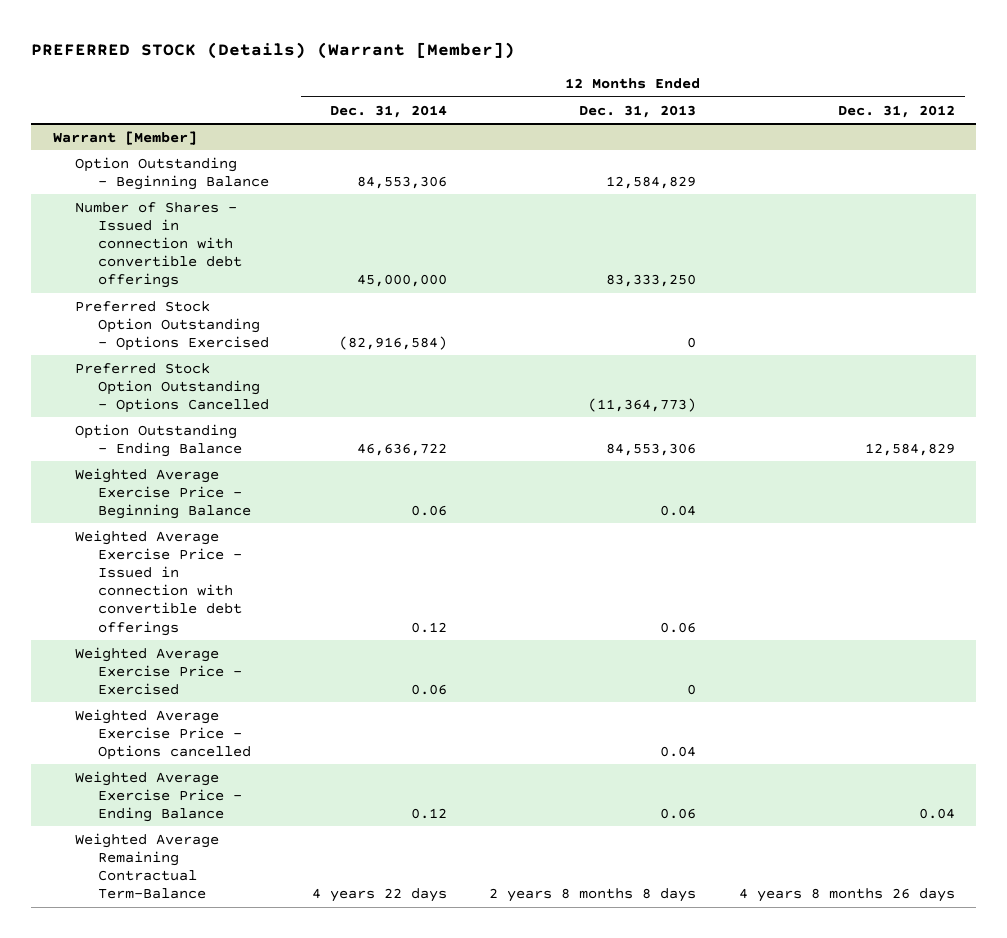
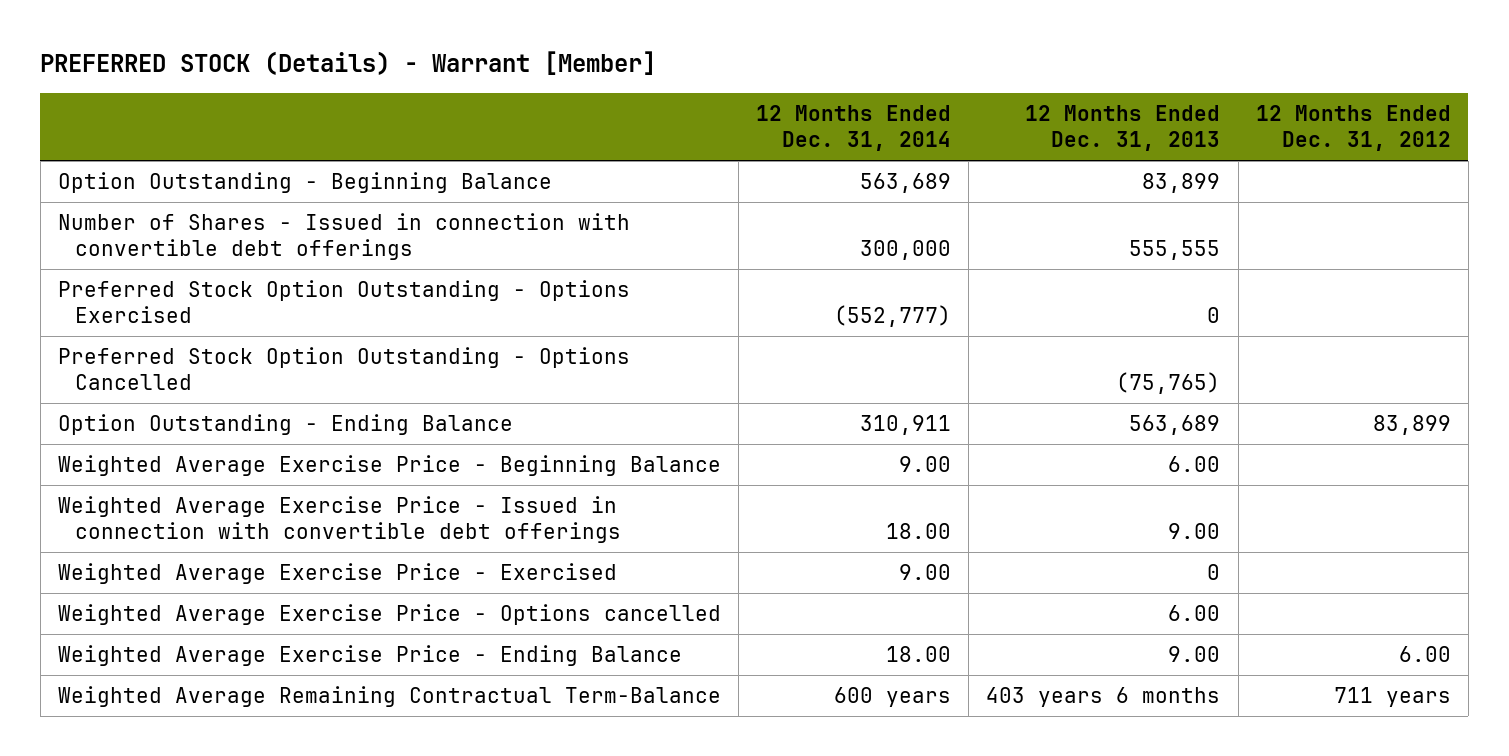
[31,42,516,60] PREFERRED STOCK (Details) (Warrant [Member]) -> [40,51,657,76] PREFERRED STOCK (Details) - Warrant [Member]
[52,130,197,145] Warrant [Member] -> none
[356,175,447,189] 84,553,306 -> [860,173,952,194] 563,689
[606,175,697,189] 12,584,829 -> [1142,173,1221,194] 83,899
[356,274,447,288] 45,000,000 -> [860,240,952,261] 300,000
[606,274,697,288] 83,333,250 -> [1129,240,1221,261] 555,555
[338,335,447,350] (82,916,584) -> [834,305,952,328] (552,777)
[588,397,697,412] (11,364,773) -> [1116,372,1221,395] (75,765)
[356,442,447,456] 46,636,722 -> [860,415,952,436] 310,911
[606,442,697,456] 84,553,306 -> [1129,415,1221,436] 563,689
[864,442,955,456] 12,584,829 -> [1372,415,1451,436] 83,899
[410,504,447,516] 0.06 -> [899,456,952,473] 9.00
[660,504,697,516] 0.04 -> [1168,456,1221,473] 6.00
[410,621,447,633] 0.12 -> [886,523,952,540] 18.00
[660,621,697,633] 0.06 -> [1168,523,1221,540] 9.00
[410,683,447,695] 0.06 -> [899,564,952,581] 9.00
[660,745,697,757] 0.04 -> [1168,605,1221,622] 6.00
[410,807,447,819] 0.12 -> [886,646,952,663] 18.00
[660,807,697,819] 0.06 -> [1168,646,1221,663] 9.00
[918,807,955,819] 0.04 -> [1398,646,1451,663] 6.00
[311,888,447,903] 4 years 22 days -> [834,687,952,708] 600 years
[489,888,697,903] 2 years 8 months 8 days -> [986,687,1221,708] 403 years 6 months
[738,888,955,903] 4 years 8 months 26 days -> [1333,687,1451,708] 711 years

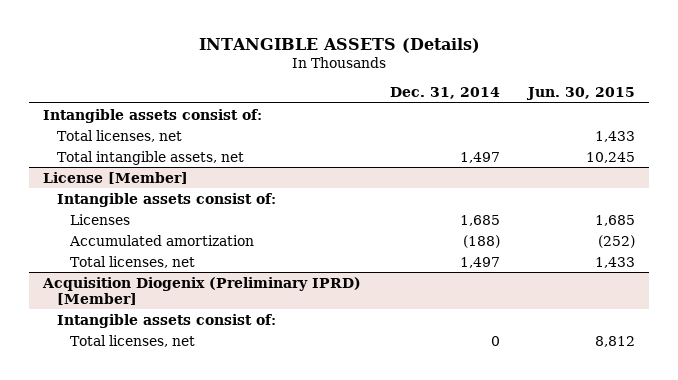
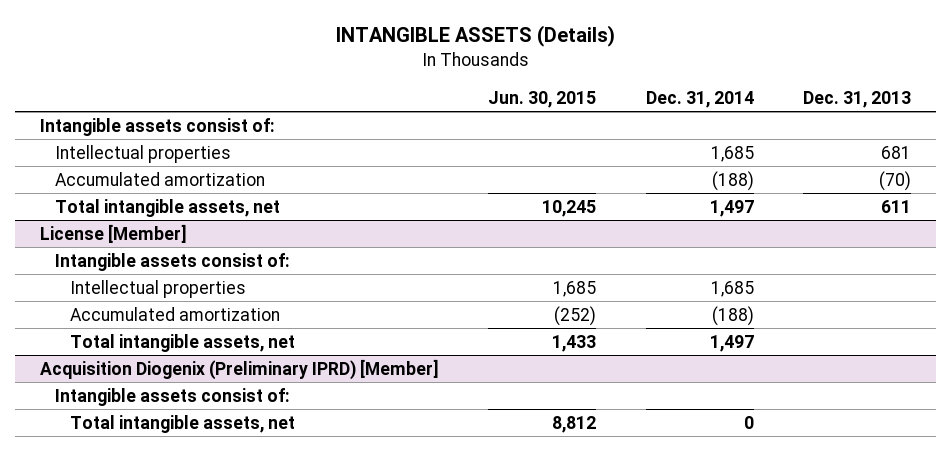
none -> [803,90,912,108] Dec. 31, 2013
[56,129,182,142] Total licenses, net -> none
none -> [54,144,231,163] Intellectual properties
none -> [54,171,265,186] Accumulated amortization
[70,213,131,225] Licenses -> [69,279,246,298] Intellectual properties
[70,255,196,268] Total licenses, net -> [69,333,295,352] Total intangible assets, net
[70,334,196,347] Total licenses, net -> [69,414,295,433] Total intangible assets, net

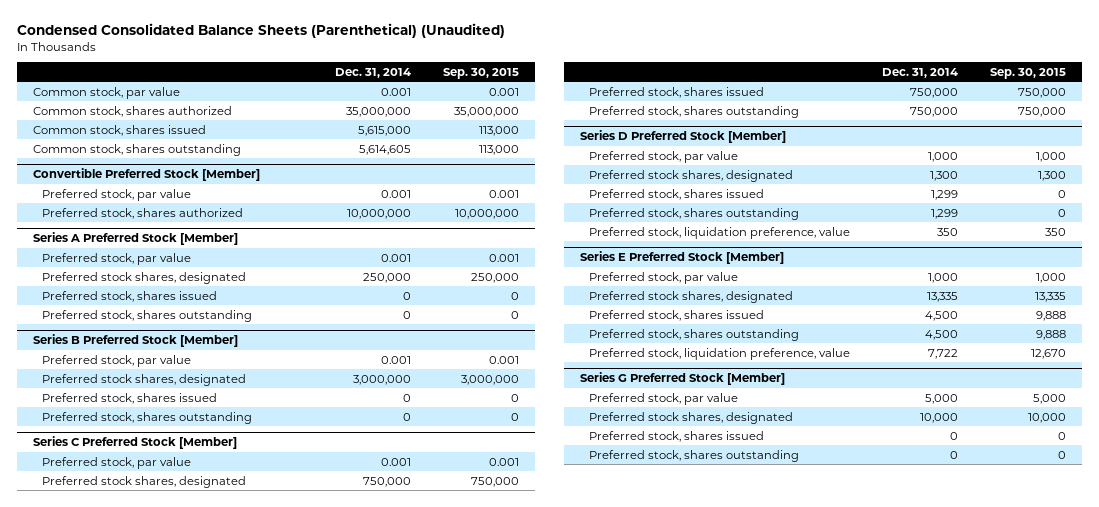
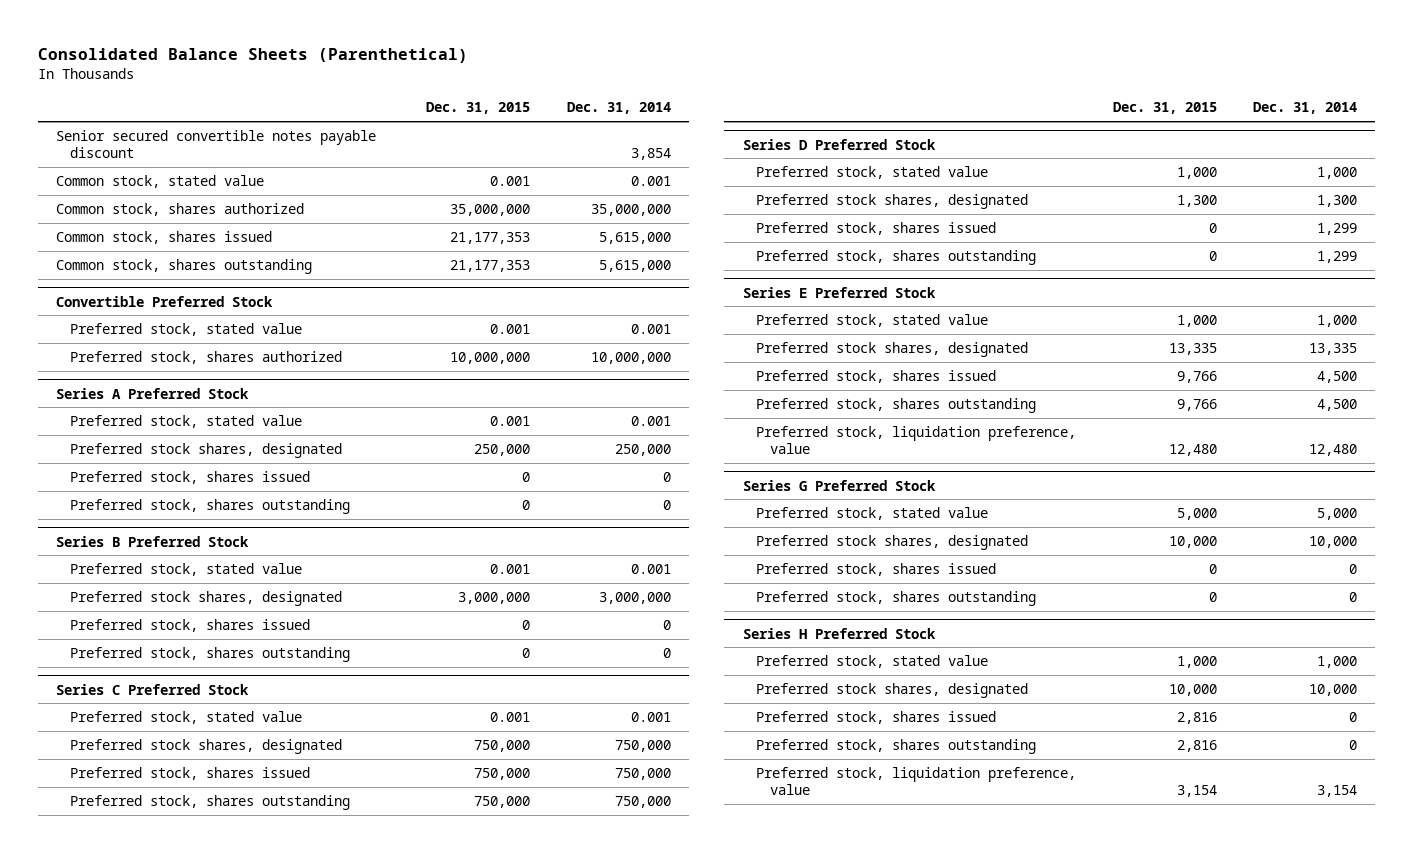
[16,22,505,38] Condensed Consolidated Balance Sheets (Parenthetical) (Unaudited) -> [38,48,469,64] Consolidated Balance Sheets (Parenthetical)
[443,67,520,79] Sep. 30, 2015 -> none
none -> [426,102,531,115] Dec. 31, 2015
none -> [56,130,377,158] Senior secured convertible notes payable discount
[32,86,180,99] Common stock, par value -> [56,175,265,189] Common stock, stated value
[359,144,412,155] 5,614,605 -> [598,260,671,273] 5,615,000
[32,168,260,182] Convertible Preferred Stock [Member] -> [56,295,274,307] Convertible Preferred Stock
[42,188,192,201] Preferred stock, par value -> [70,323,303,337] Preferred stock, stated value
[32,232,238,246] Series A Preferred Stock [Member] -> [56,387,250,399] Series A Preferred Stock
[42,252,192,265] Preferred stock, par value -> [70,415,303,429] Preferred stock, stated value
[32,334,238,348] Series B Preferred Stock [Member] -> [56,535,250,547] Series B Preferred Stock
[42,354,192,367] Preferred stock, par value -> [70,563,303,577] Preferred stock, stated value
[32,436,237,450] Series C Preferred Stock [Member] -> [56,683,250,695] Series C Preferred Stock
[42,456,192,469] Preferred stock, par value -> [70,711,303,725] Preferred stock, stated value
[580,130,787,144] Series D Preferred Stock [Member] -> [742,138,936,150] Series D Preferred Stock
[589,150,739,163] Preferred stock, par value -> [756,166,989,180] Preferred stock, stated value
[589,226,851,239] Preferred stock, liquidation preference, value -> none
[580,251,785,265] Series E Preferred Stock [Member] -> [742,286,936,298] Series E Preferred Stock
[589,271,739,284] Preferred stock, par value -> [756,314,989,328] Preferred stock, stated value
[928,348,959,359] 7,722 -> [1308,443,1357,456] 12,480
[580,372,786,386] Series G Preferred Stock [Member] -> [742,479,936,491] Series G Preferred Stock
[589,392,739,405] Preferred stock, par value -> [756,507,989,521] Preferred stock, stated value
none -> [742,627,936,639] Series H Preferred Stock
none -> [756,655,989,669] Preferred stock, stated value
none -> [756,683,1029,699] Preferred stock shares, designated
none -> [756,711,997,725] Preferred stock, shares issued
none -> [756,739,1037,755] Preferred stock, shares outstanding
none -> [756,767,1077,795] Preferred stock, liquidation preference, value

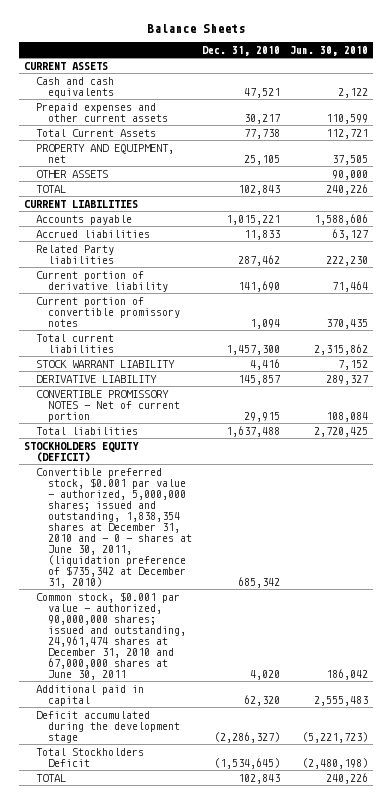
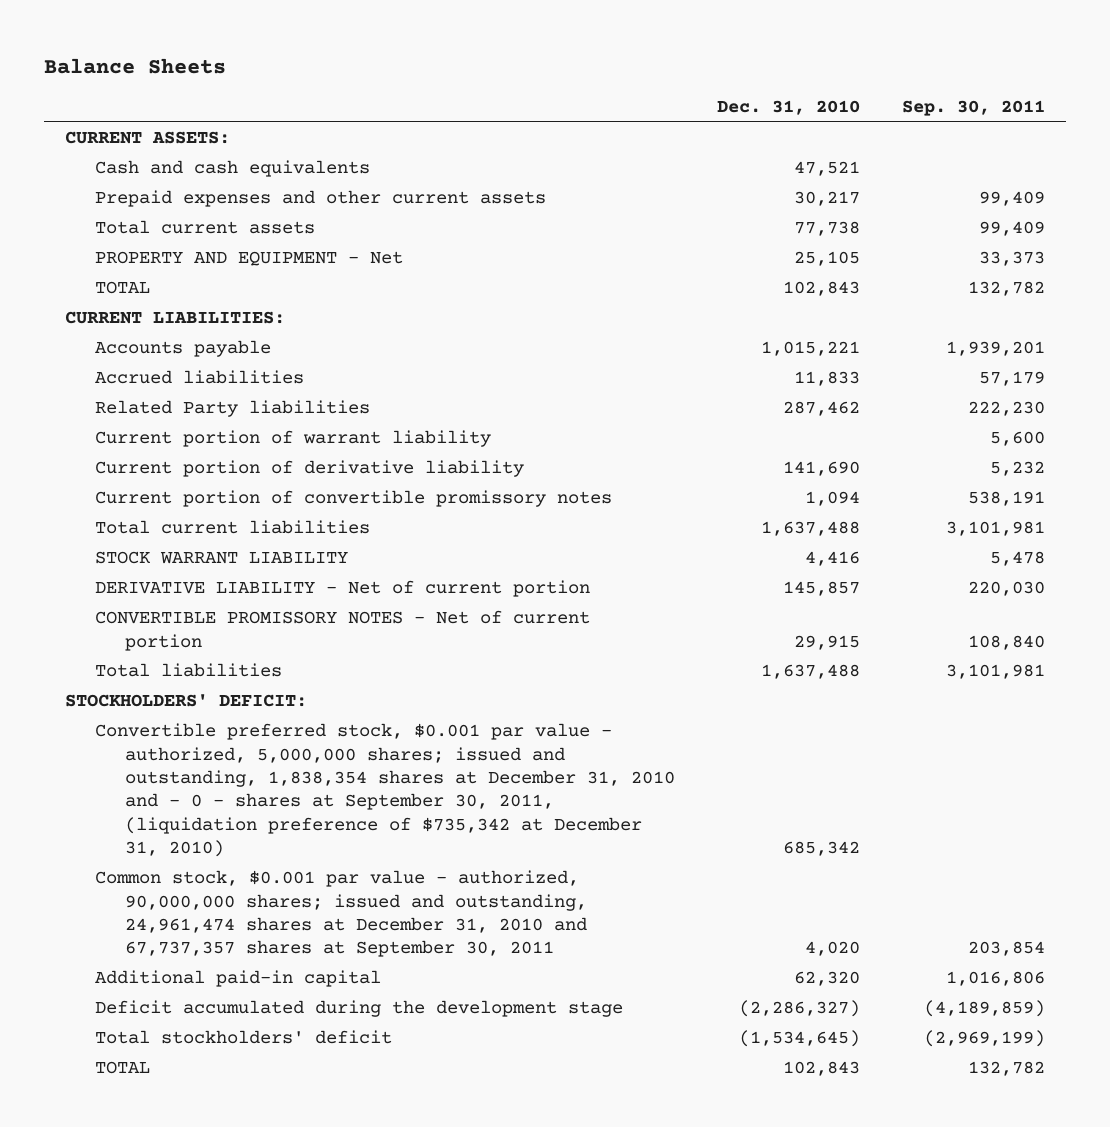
[289,45,368,56] Jun. 30, 2010 -> none
none -> [901,100,1045,117] Sep. 30, 2011
[24,61,109,70] CURRENT ASSETS -> [64,131,230,145] CURRENT ASSETS:
[36,169,109,178] OTHER ASSETS -> none
[36,128,157,137] Total Current Assets -> [94,220,315,235] Total current assets
[36,143,175,163] PROPERTY AND EQUIPMENT, net -> [94,251,403,267] PROPERTY AND EQUIPMENT - Net
[24,199,139,208] CURRENT LIABILITIES -> [64,311,285,325] CURRENT LIABILITIES:
none -> [94,430,491,448] Current portion of warrant liability
[225,344,280,355] 1,457,300 -> [760,521,860,537] 1,637,488
[36,374,158,383] DERIVATIVE LIABILITY -> [94,580,590,598] DERIVATIVE LIABILITY - Net of current portion
[24,441,140,462] STOCKHOLDERS EQUITY (DEFICIT) -> [64,694,307,708] STOCKHOLDERS' DEFICIT:
[36,467,193,589] Convertible preferred stock, $0.001 par value - authorized, 5,000,000 shares; issued and outstanding, 1,838,354 shares at December 31, 2010 and - 0 - shares at June 30, 2011, (liquidation preference of $735,342 at December 31, 2010) -> [94,723,675,858] Convertible preferred stock, $0.001 par value - authorized, 5,000,000 shares; issued and outstanding, 1,838,354 shares at December 31, 2010 and - 0 - shares at September 30, 2011, (liquidation preference of $735,342 at December 31, 2010)
[36,591,187,680] Common stock, $0.001 par value - authorized, 90,000,000 shares; issued and outstanding, 24,961,474 shares at December 31, 2010 and 67,000,000 shares at June 30, 2011 -> [94,870,587,958] Common stock, $0.001 par value - authorized, 90,000,000 shares; issued and outstanding, 24,961,474 shares at December 31, 2010 and 67,737,357 shares at September 30, 2011
[36,684,145,706] Additional paid in capital -> [94,970,381,988] Additional paid-in capital
[36,747,145,767] Total Stockholders Deficit -> [94,1030,392,1045] Total stockholders' deficit

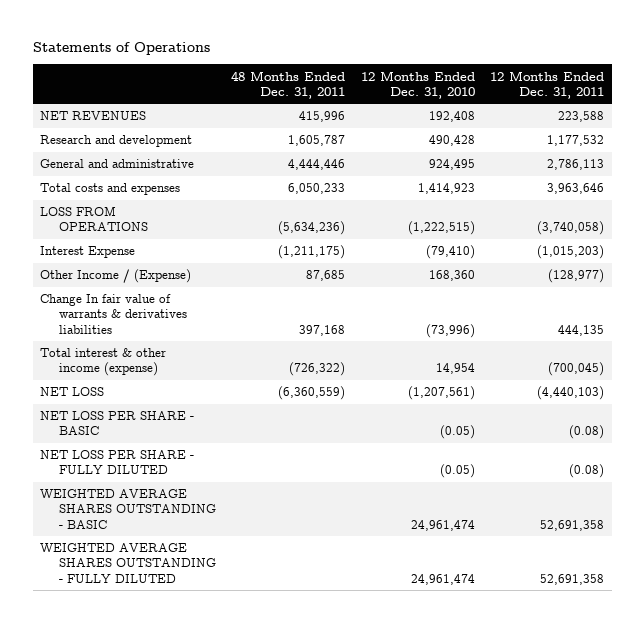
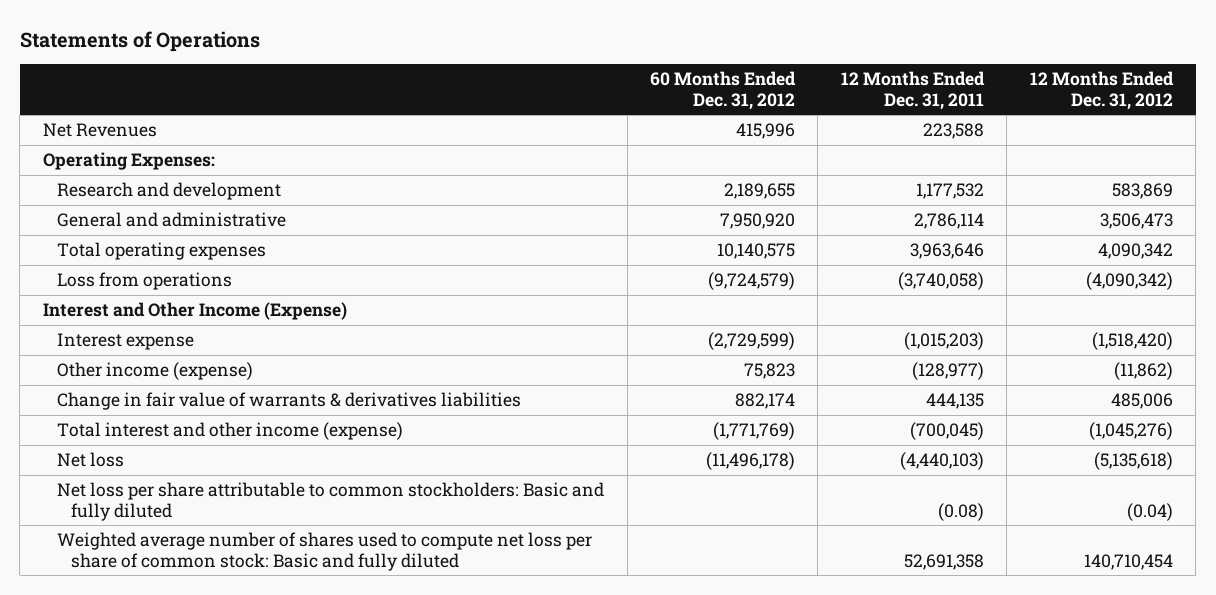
[231,70,346,99] 48 Months Ended Dec. 31, 2011 -> none
[360,70,475,99] 12 Months Ended Dec. 31, 2010 -> none
none -> [649,71,796,110] 60 Months Ended Dec. 31, 2012
none -> [1029,71,1174,110] 12 Months Ended Dec. 31, 2012
[40,111,147,121] NET REVENUES -> [42,123,157,138] Net Revenues
none -> [42,152,215,171] Operating Expenses:
[40,450,195,475] NET LOSS PER SHARE - FULLY DILUTED -> none
[40,543,217,583] WEIGHTED AVERAGE SHARES OUTSTANDING - FULLY DILUTED -> none
[546,159,604,171] 2,786,113 -> [913,213,984,230] 2,786,114
[40,183,181,196] Total costs and expenses -> [57,242,267,261] Total operating expenses
[40,206,149,232] LOSS FROM OPERATIONS -> [57,272,233,291] Loss from operations
none -> [42,302,347,321] Interest and Other Income (Expense)
[40,246,136,259] Interest Expense -> [57,333,195,351] Interest expense
[40,269,192,284] Other Income / (Expense) -> [57,362,254,381] Other income (expense)
[40,294,188,334] Change In fair value of warrants & derivatives liabilities -> [57,392,522,411] Change in fair value of warrants & derivatives liabilities
[40,348,167,377] Total interest & other income (expense) -> [57,422,404,441] Total interest and other income (expense)
[40,387,105,397] NET LOSS -> [57,452,125,468] Net loss
[40,411,195,436] NET LOSS PER SHARE - BASIC -> [57,482,605,521] Net loss per share attributable to common stockholders: Basic and fully diluted
[40,489,217,529] WEIGHTED AVERAGE SHARES OUTSTANDING - BASIC -> [57,532,593,571] Weighted average number of shares used to compute net loss per share of common stock: Basic and fully diluted

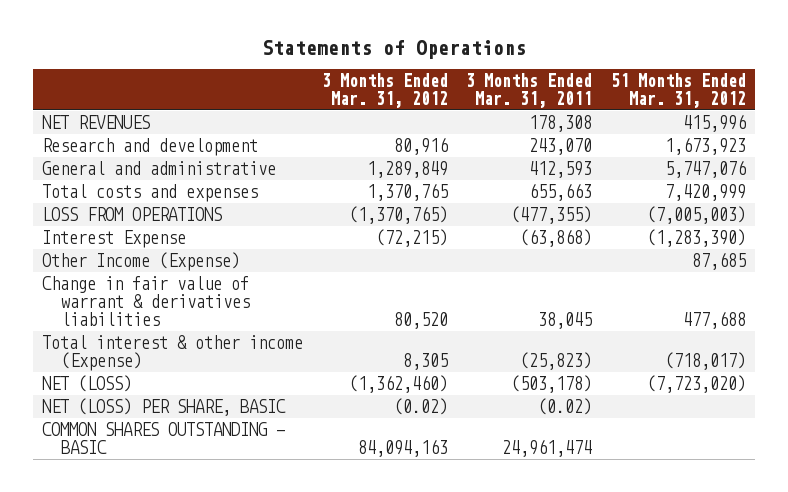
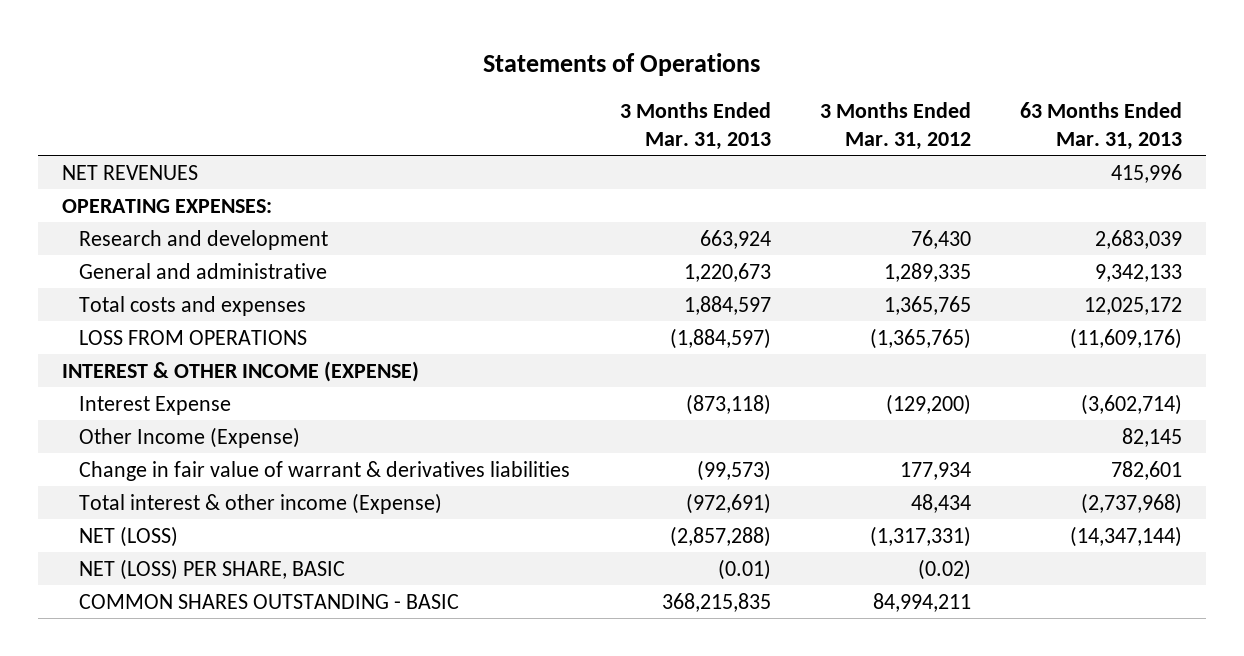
[466,73,593,108] 3 Months Ended Mar. 31, 2011 -> none
[611,73,747,108] 51 Months Ended Mar. 31, 2012 -> none
none -> [619,102,771,150] 3 Months Ended Mar. 31, 2013
none -> [1019,102,1182,150] 63 Months Ended Mar. 31, 2013
none -> [62,198,273,213] OPERATING EXPENSES:
[393,137,448,156] 80,916 -> [910,229,971,249] 76,430
[366,161,448,179] 1,289,849 -> [883,262,971,282] 1,289,335
[366,183,448,202] 1,370,765 -> [883,295,971,315] 1,365,765
[348,206,448,225] (1,370,765) -> [869,327,971,349] (1,365,765)
none -> [62,360,420,382] INTEREST & OTHER INCOME (EXPENSE)
[375,229,448,248] (72,215) -> [885,393,971,415] (129,200)
[393,311,448,329] 80,520 -> [899,461,971,480] 177,934
[402,352,448,370] 8,305 -> [910,493,971,513] 48,434
[348,375,448,394] (1,362,460) -> [869,525,971,547] (1,317,331)
[357,438,448,457] 84,094,163 -> [872,592,971,612] 84,994,211

